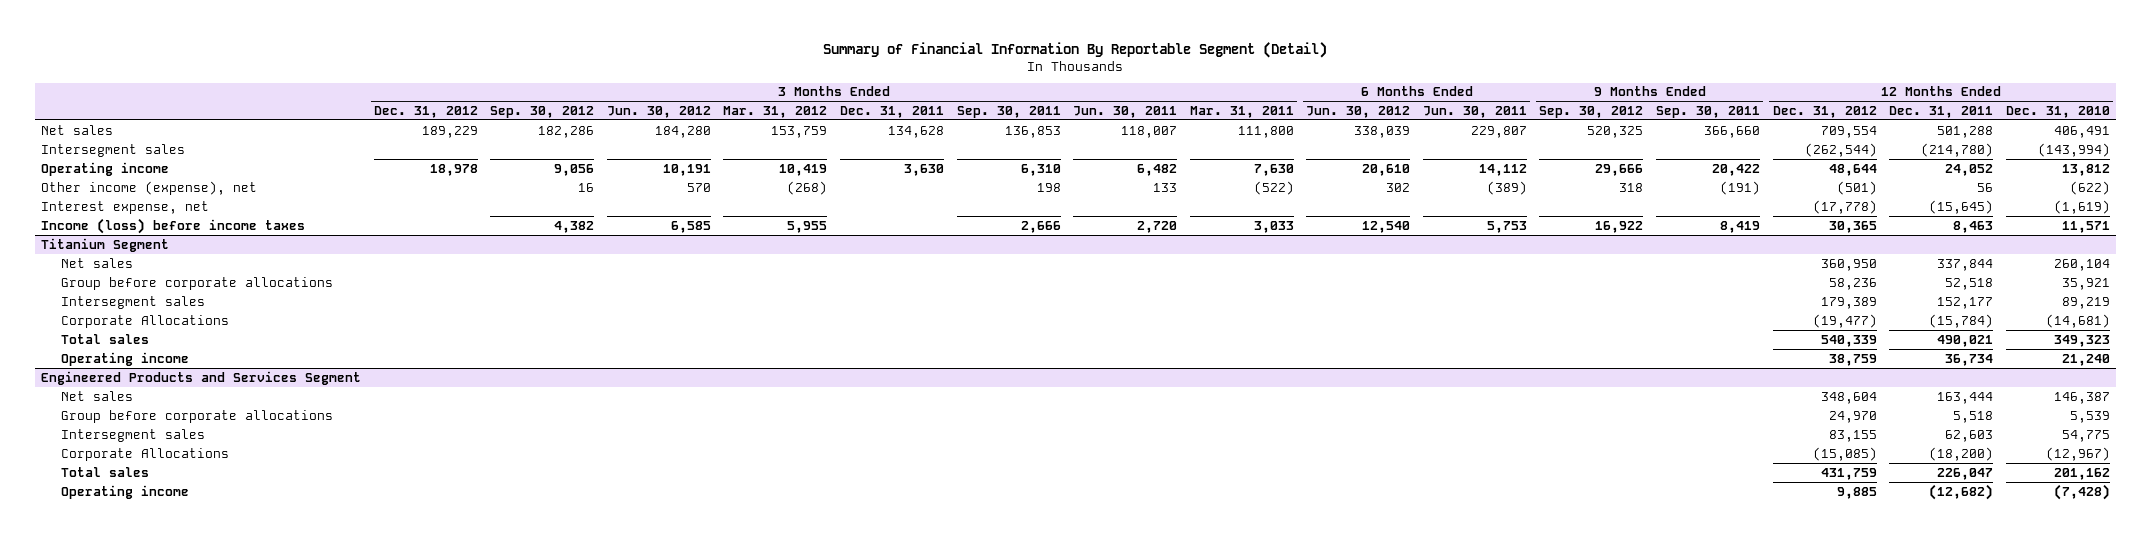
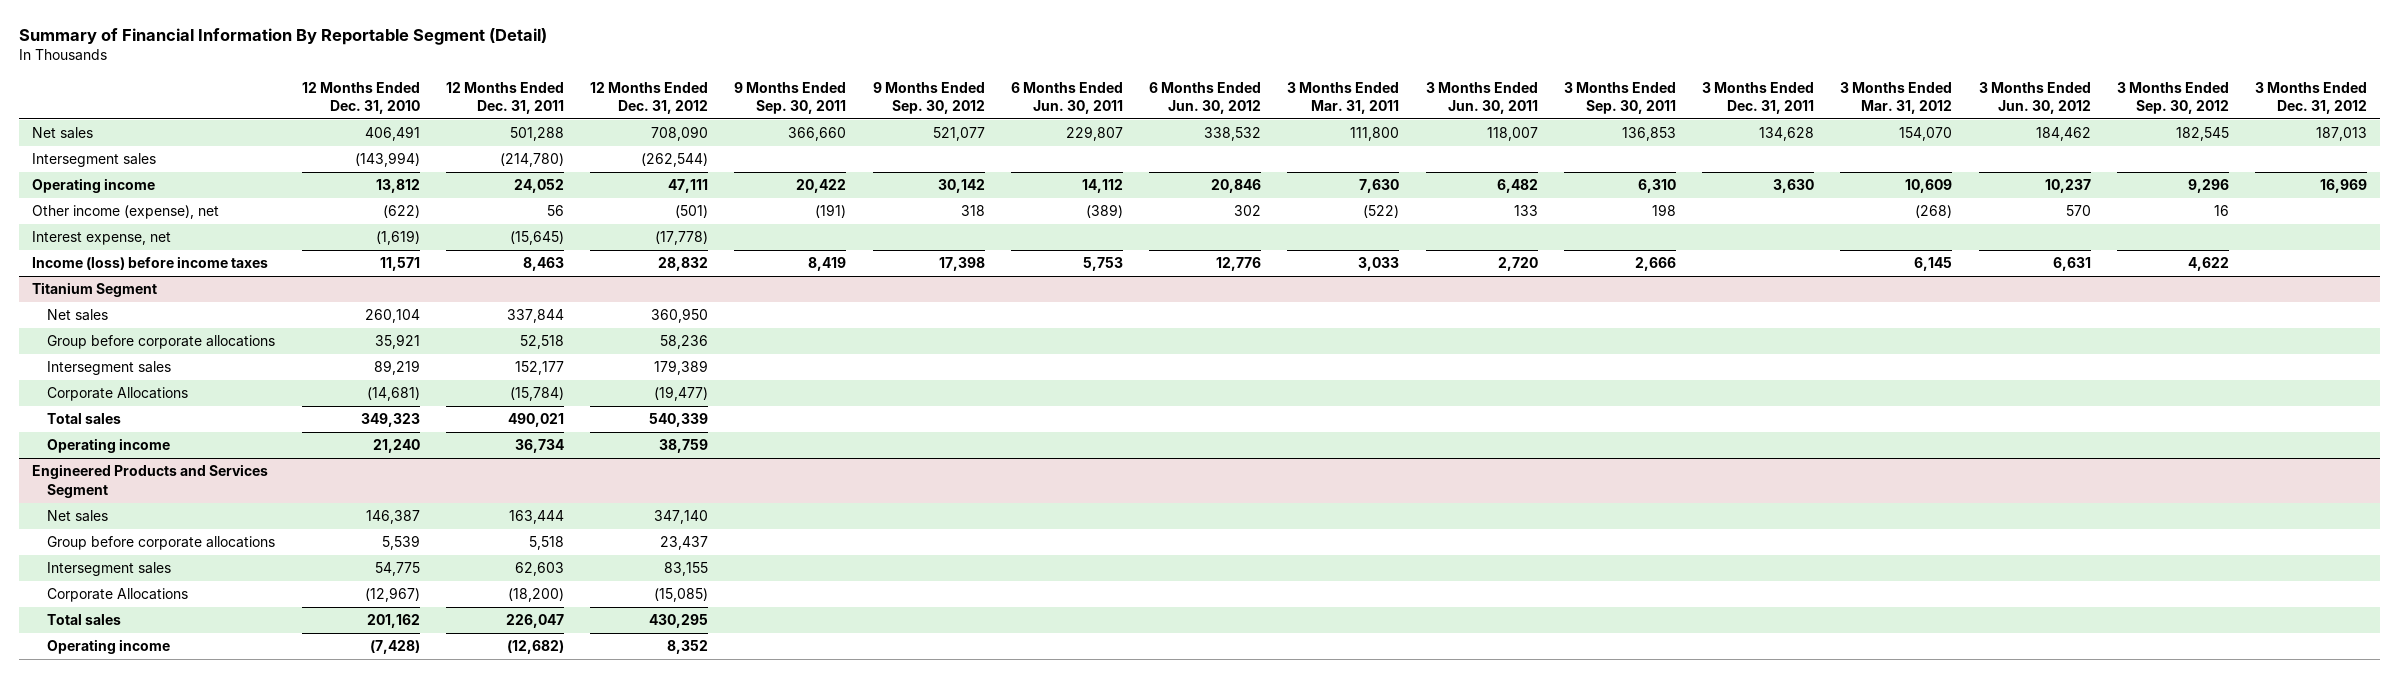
[421,125,478,138] 189,229 -> [2316,127,2368,142] 187,013
[538,125,595,138] 182,286 -> [2175,127,2229,142] 182,545
[654,125,711,138] 184,280 -> [2035,127,2091,142] 184,462
[771,125,828,138] 153,759 -> [1899,127,1953,142] 154,070
[1354,125,1411,138] 338,039 -> [1204,127,1262,142] 338,532
[1587,125,1644,138] 520,325 -> [932,127,985,142] 521,077
[1820,125,1877,138] 709,554 -> [651,126,709,142] 708,090
[429,163,478,176] 18,978 -> [2320,179,2368,194] 16,969
[554,163,595,176] 9,056 -> [2187,179,2229,194] 9,296
[662,163,711,176] 10,191 -> [2044,179,2091,194] 10,237
[779,163,828,176] 10,419 -> [1905,179,1953,194] 10,609
[1362,163,1411,176] 20,610 -> [1211,179,1262,194] 20,846
[1595,163,1644,176] 29,666 -> [937,179,985,194] 30,142
[1828,163,1877,176] 48,644 -> [668,179,709,194] 47,111
[554,220,595,233] 4,382 -> [2187,257,2229,272] 4,622
[670,220,711,233] 6,585 -> [2052,257,2091,272] 6,631
[787,220,828,233] 5,955 -> [1914,257,1953,272] 6,145
[1362,220,1411,233] 12,540 -> [1216,257,1262,272] 12,776
[1595,220,1644,233] 16,922 -> [938,257,985,272] 17,398
[1828,220,1877,233] 30,365 -> [658,257,709,272] 28,832
[1820,391,1877,404] 348,604 -> [654,510,709,525] 347,140
[1828,410,1877,423] 24,970 -> [660,536,709,551] 23,437
[1820,467,1877,480] 431,759 -> [649,614,709,629] 430,295
[1836,486,1877,499] 9,885 -> [667,640,709,655] 8,352

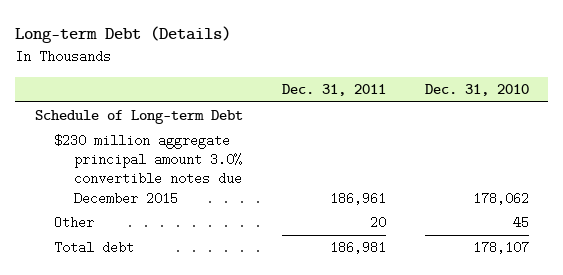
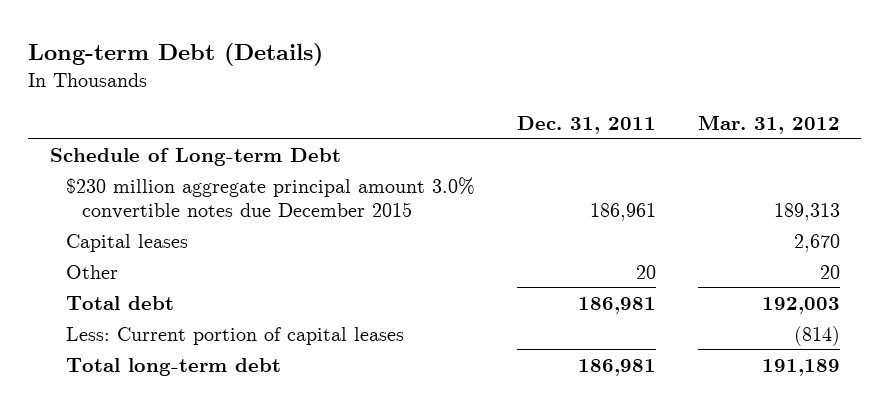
[424,83,529,96] Dec. 31, 2010 -> none
none -> [698,114,841,134] Mar. 31, 2012
none -> [65,233,188,252] Capital leases
none -> [65,326,404,345] Less: Current portion of capital leases
none -> [65,357,281,376] Total long-term debt

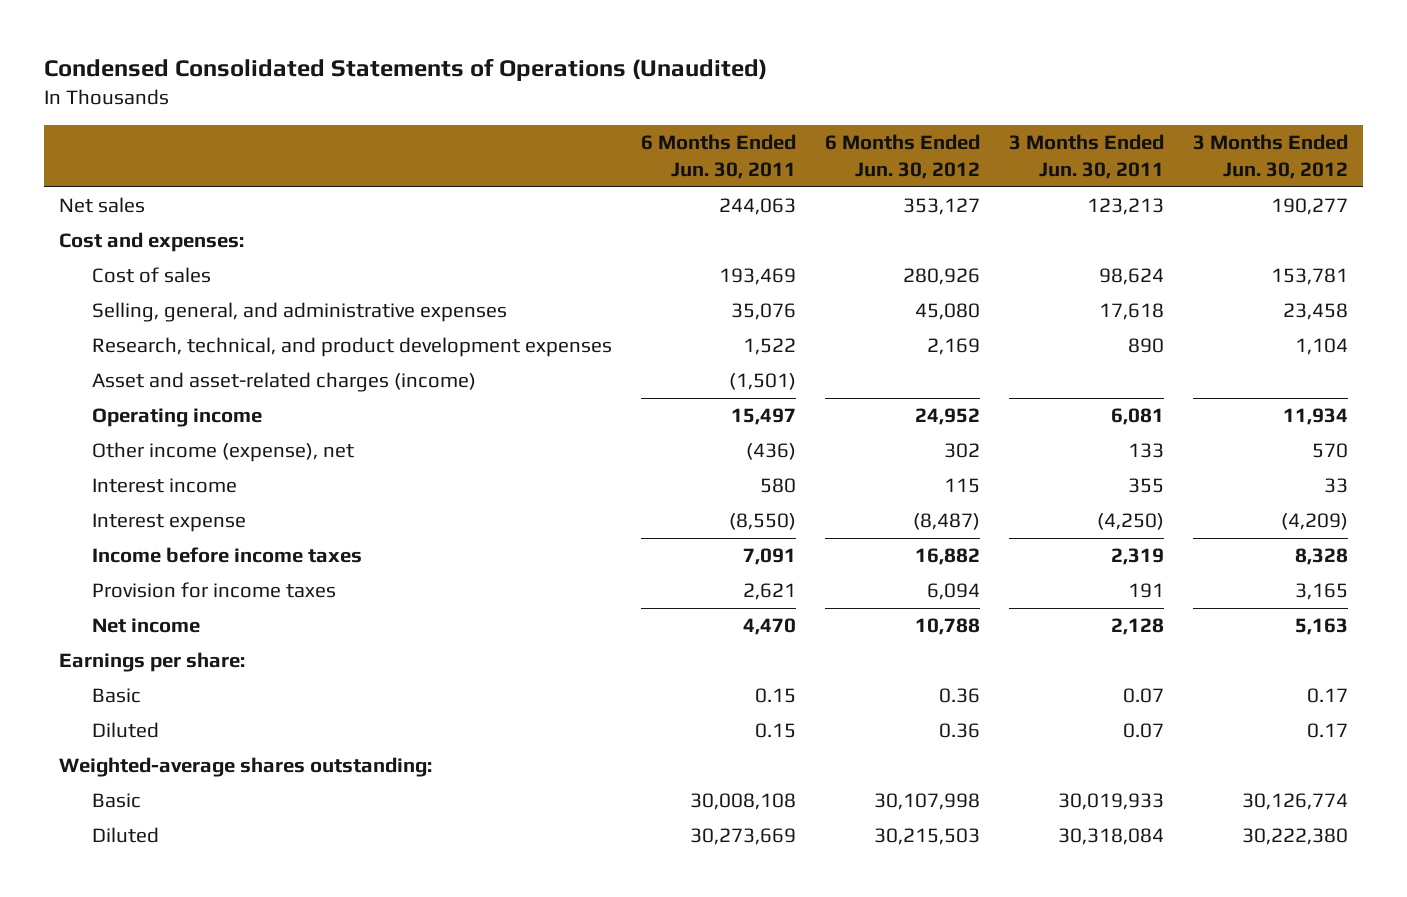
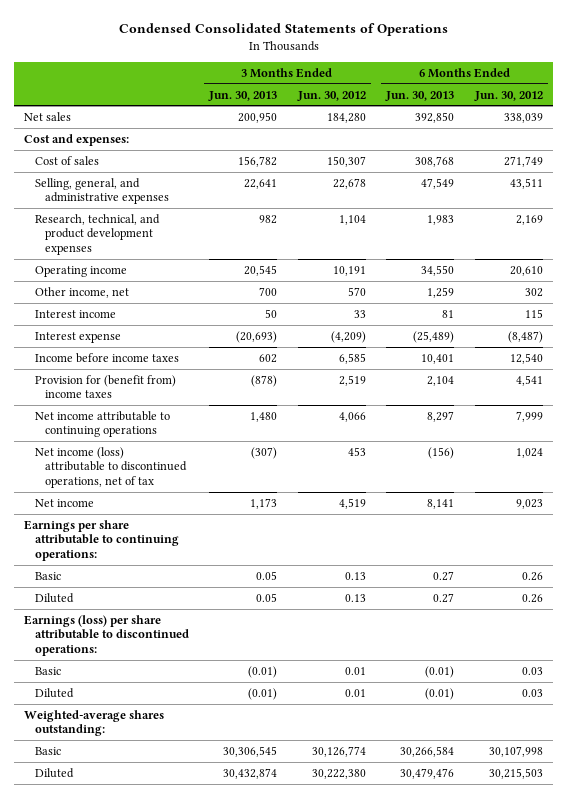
[44,58,768,82] Condensed Consolidated Statements of Operations (Unaudited) -> [118,23,448,37] Condensed Consolidated Statements of Operations
[640,134,796,179] 6 Months Ended Jun. 30, 2011 -> none
[1008,134,1164,179] 3 Months Ended Jun. 30, 2011 -> none
none -> [208,90,278,101] Jun. 30, 2013
none -> [385,90,455,101] Jun. 30, 2013
[902,198,980,216] 353,127 -> [504,112,544,123] 338,039
[1271,198,1349,216] 190,277 -> [326,112,366,123] 184,280
[902,268,980,286] 280,926 -> [504,155,544,167] 271,749
[1271,268,1349,286] 153,781 -> [326,155,366,167] 150,307
[914,303,980,321] 45,080 -> [510,177,544,189] 43,511
[1283,303,1349,321] 23,458 -> [332,177,366,189] 22,678
[91,372,476,393] Asset and asset-related charges (income) -> none
[914,408,980,426] 24,952 -> [510,265,544,276] 20,610
[1283,408,1349,426] 11,934 -> [332,265,366,276] 10,191
[91,442,354,463] Other income (expense), net -> [34,286,129,298] Other income, net
[58,652,245,673] Earnings per share: -> none
[914,548,980,566] 16,882 -> [510,352,544,364] 12,540
[1295,548,1349,566] 8,328 -> [338,352,366,364] 6,585
[91,582,336,599] Provision for income taxes -> [34,374,176,399] Provision for (benefit from) income taxes
[926,583,980,601] 6,094 -> [516,374,544,386] 4,541
[1295,583,1349,601] 3,165 -> [338,374,366,386] 2,519
none -> [34,410,170,438] Net income attributable to continuing operations
none -> [34,446,187,488] Net income (loss) attributable to discontinued operations, net of tax
[914,618,980,636] 10,788 -> [516,498,544,509] 9,023
[1295,618,1349,636] 5,163 -> [338,497,366,509] 4,519
none -> [24,519,179,561] Earnings per share attributable to continuing operations:
[938,688,980,704] 0.36 -> [522,571,544,581] 0.26
[1307,688,1349,704] 0.17 -> [344,571,366,580] 0.13
[938,723,980,739] 0.36 -> [522,593,544,603] 0.26
[1307,723,1349,739] 0.17 -> [344,593,366,602] 0.13
none -> [24,614,189,656] Earnings (loss) per share attributable to discontinued operations:
none -> [34,666,61,675] Basic
none -> [34,687,74,698] Diluted

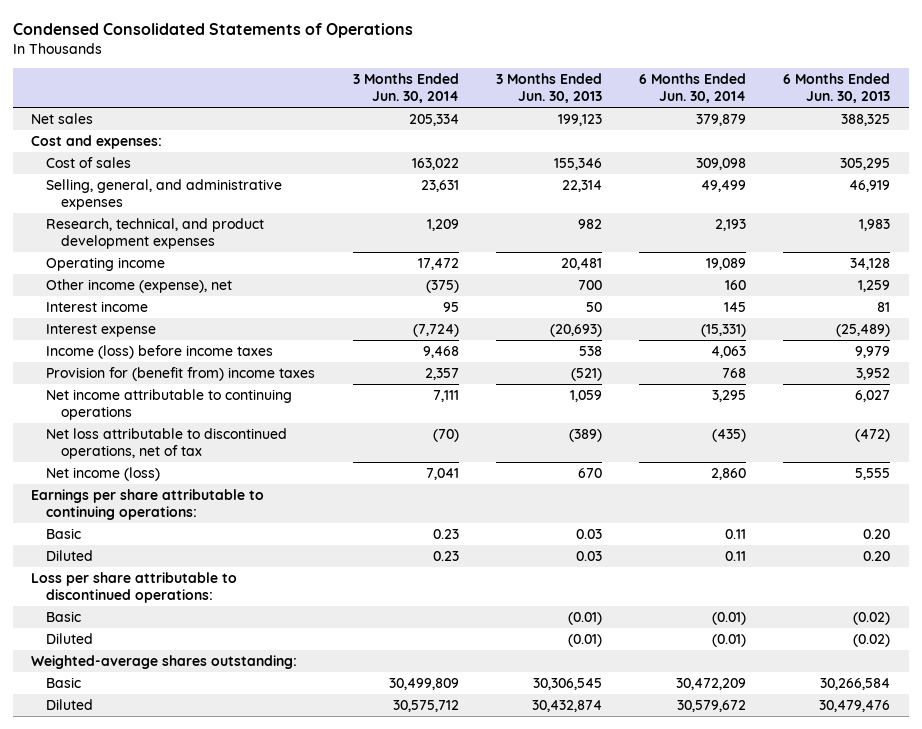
[296,90,366,101] Jun. 30, 2012 -> none
[474,90,544,101] Jun. 30, 2012 -> none
none -> [352,73,459,103] 3 Months Ended Jun. 30, 2014
none -> [639,73,747,103] 6 Months Ended Jun. 30, 2014
[238,111,278,123] 200,950 -> [557,114,602,127] 199,123
[415,111,455,123] 392,850 -> [841,114,891,127] 388,325
[238,155,278,167] 156,782 -> [553,158,602,171] 155,346
[415,155,455,167] 308,768 -> [840,158,891,171] 305,295
[244,178,278,189] 22,641 -> [561,180,602,193] 22,314
[421,177,455,189] 47,549 -> [849,180,891,193] 46,919
[244,264,278,276] 20,545 -> [560,258,602,271] 20,481
[421,264,455,276] 34,550 -> [850,258,891,271] 34,128
[34,286,129,298] Other income, net -> [46,279,233,294] Other income (expense), net
[34,352,179,363] Income before income taxes -> [46,345,274,360] Income (loss) before income taxes
[259,353,278,363] 602 -> [578,346,602,357] 538
[421,353,455,364] 10,401 -> [855,346,891,359] 9,979
[251,374,278,387] (878) -> [570,368,602,382] (521)
[427,375,455,386] 2,104 -> [856,368,891,381] 3,952
[250,411,278,422] 1,480 -> [569,390,602,403] 1,059
[427,410,455,422] 8,297 -> [855,390,891,403] 6,027
[34,446,187,488] Net income (loss) attributable to discontinued operations, net of tax -> [46,428,288,459] Net loss attributable to discontinued operations, net of tax
[251,446,278,459] (307) -> [568,429,602,443] (389)
[428,446,455,459] (156) -> [855,429,891,443] (472)
[34,498,94,507] Net income -> [46,467,161,482] Net income (loss)
[250,497,278,509] 1,173 -> [577,468,602,479] 670
[427,498,455,509] 8,141 -> [855,468,891,481] 5,555
[256,570,278,580] 0.05 -> [575,529,602,540] 0.03
[433,570,455,581] 0.27 -> [863,529,891,540] 0.20
[256,592,278,602] 0.05 -> [575,551,602,562] 0.03
[433,592,455,603] 0.27 -> [863,551,891,562] 0.20
[24,614,189,656] Earnings (loss) per share attributable to discontinued operations: -> [31,572,238,603] Loss per share attributable to discontinued operations:
[425,665,455,678] (0.01) -> [853,612,891,626] (0.02)
[425,687,455,700] (0.01) -> [853,634,891,648] (0.02)

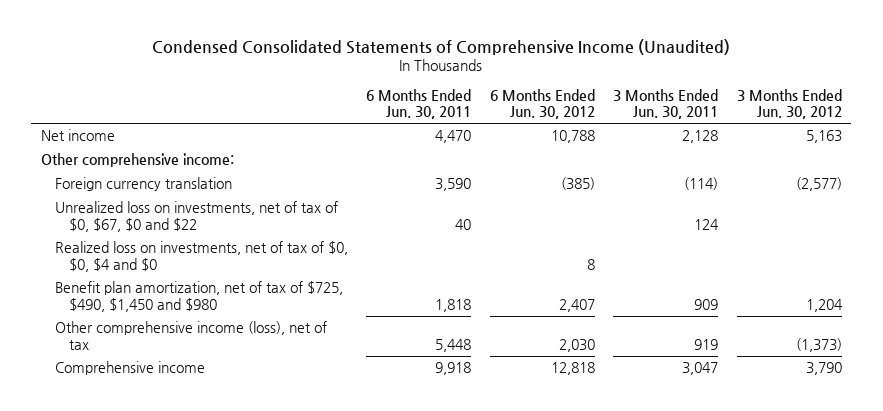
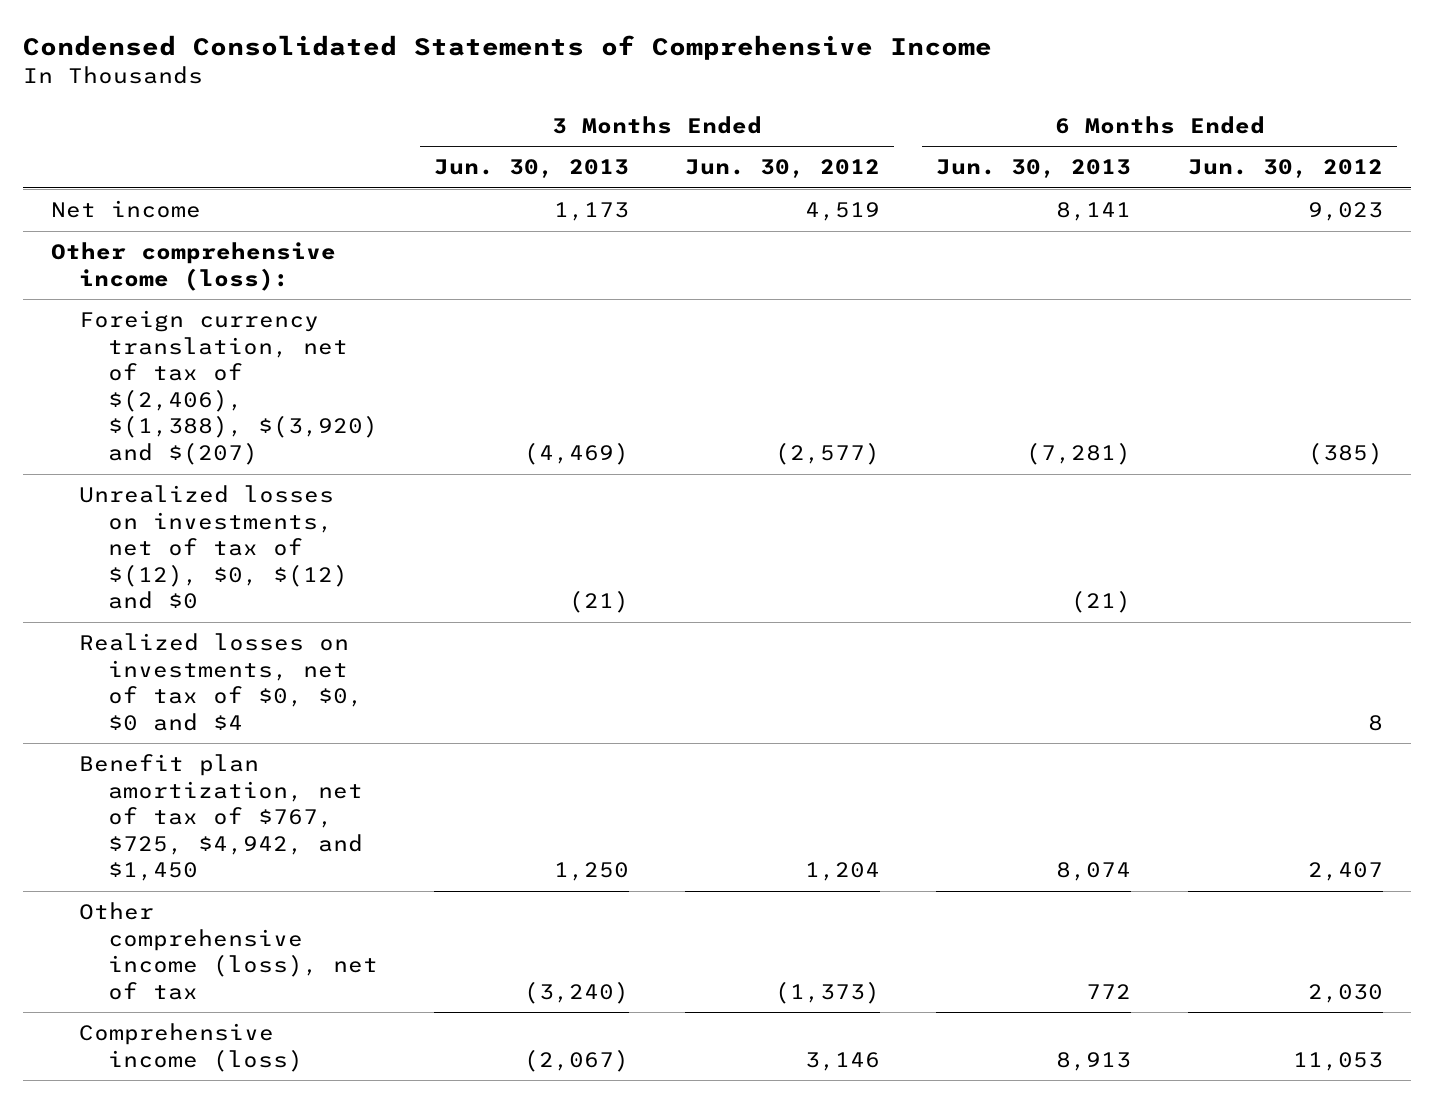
[152,39,731,56] Condensed Consolidated Statements of Comprehensive Income (Unaudited) -> [22,35,992,61] Condensed Consolidated Statements of Comprehensive Income
[366,88,472,119] 6 Months Ended Jun. 30, 2011 -> none
[613,88,719,119] 3 Months Ended Jun. 30, 2011 -> none
none -> [434,159,630,179] Jun. 30, 2013
none -> [936,159,1132,179] Jun. 30, 2013
[550,130,595,144] 10,788 -> [1307,202,1383,222] 9,023
[805,130,842,144] 5,163 -> [805,202,881,222] 4,519
[40,153,234,168] Other comprehensive income: -> [50,242,336,291] Other comprehensive income (loss):
[54,177,232,192] Foreign currency translation -> [79,310,379,465] Foreign currency translation, net of tax of $(2,406), $(1,388), $(3,920) and $(207)
[54,201,338,232] Unrealized loss on investments, net of tax of $0, $67, $0 and $22 -> [79,485,349,610] Unrealized losses on investments, net of tax of $(12), $0, $(12) and $0
[54,241,348,272] Realized loss on investments, net of tax of $0, $0, $4 and $0 -> [79,633,364,731] Realized losses on investments, net of tax of $0, $0, $0 and $4
[54,281,343,312] Benefit plan amortization, net of tax of $725, $490, $1,450 and $980 -> [79,754,364,882] Benefit plan amortization, net of tax of $767, $725, $4,942, and $1,450
[54,361,205,376] Comprehensive income -> [79,1023,304,1072] Comprehensive income (loss)
[550,362,595,376] 12,818 -> [1292,1051,1383,1071] 11,053
[805,362,842,376] 3,790 -> [805,1051,881,1071] 3,146

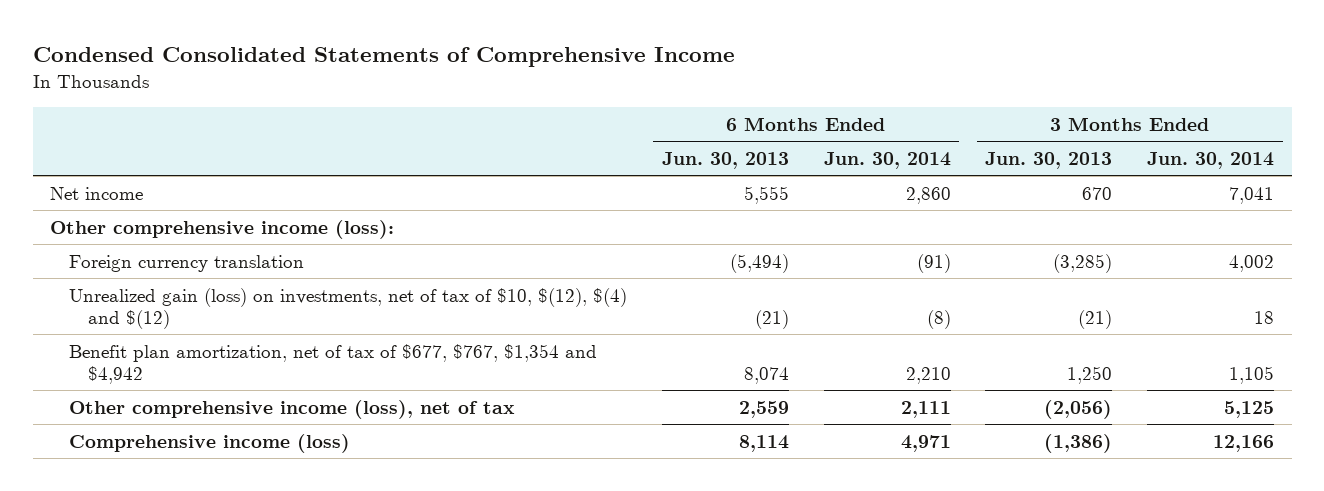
[685,159,881,179] Jun. 30, 2012 -> none
[1187,159,1383,179] Jun. 30, 2012 -> none
none -> [823,151,951,169] Jun. 30, 2014
none -> [1147,151,1275,169] Jun. 30, 2014
[554,202,630,222] 1,173 -> [1082,186,1113,200] 670
[1056,202,1132,222] 8,141 -> [743,185,789,204] 5,555
[79,633,364,731] Realized losses on investments, net of tax of $0, $0, $0 and $4 -> none
[79,310,379,465] Foreign currency translation, net of tax of $(2,406), $(1,388), $(3,920) and $(207) -> [68,254,304,272] Foreign currency translation
[524,441,630,465] (4,469) -> [1053,253,1113,273] (3,285)
[1026,441,1132,465] (7,281) -> [729,253,789,273] (5,494)
[79,485,349,610] Unrealized losses on investments, net of tax of $(12), $0, $(12) and $0 -> [68,287,627,329] Unrealized gain (loss) on investments, net of tax of $10, $(12), $(4) and $(12)
[79,754,364,882] Benefit plan amortization, net of tax of $767, $725, $4,942, and $1,450 -> [68,343,597,384] Benefit plan amortization, net of tax of $677, $767, $1,354 and $4,942
[524,980,630,1004] (3,240) -> [1044,399,1113,419] (2,056)
[1086,983,1132,999] 772 -> [738,400,789,418] 2,559
[524,1048,630,1072] (2,067) -> [1044,433,1113,453] (1,386)
[1056,1051,1132,1071] 8,913 -> [738,434,789,452] 8,114

